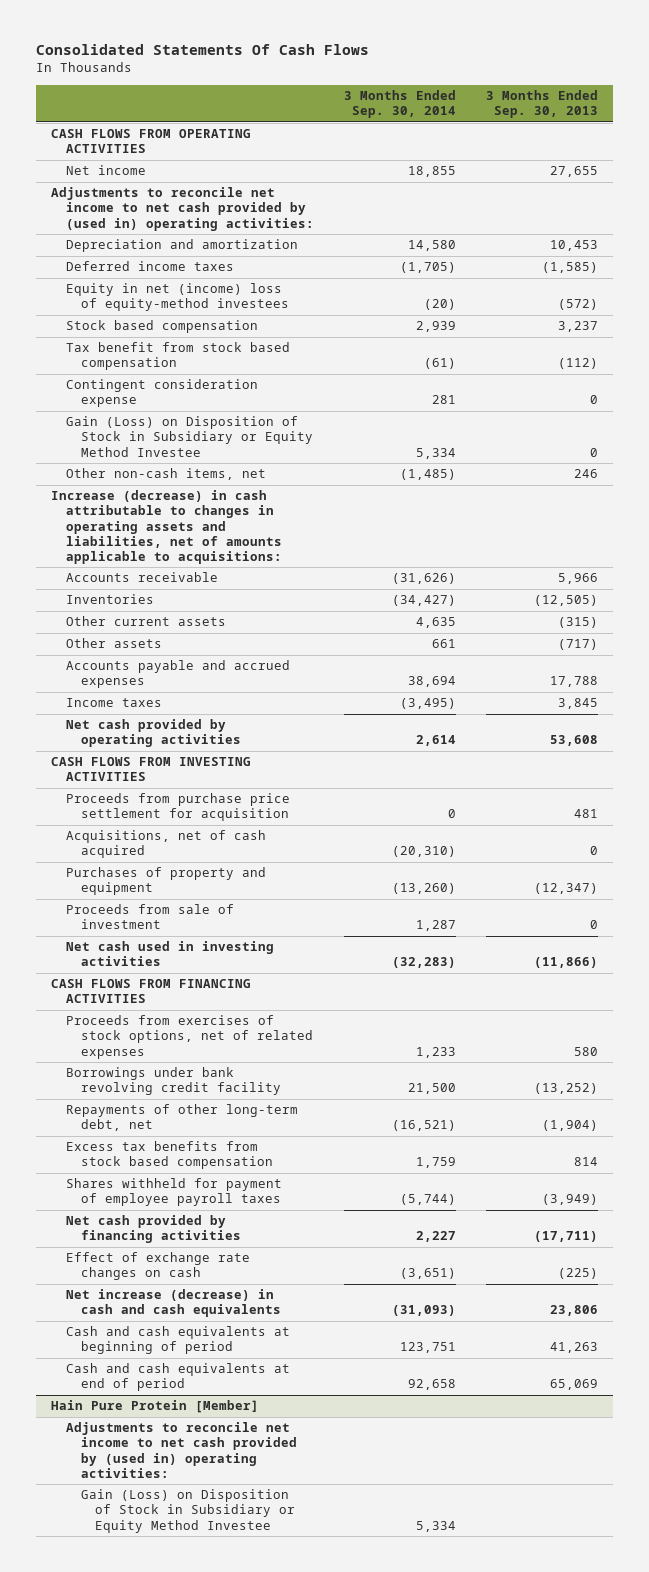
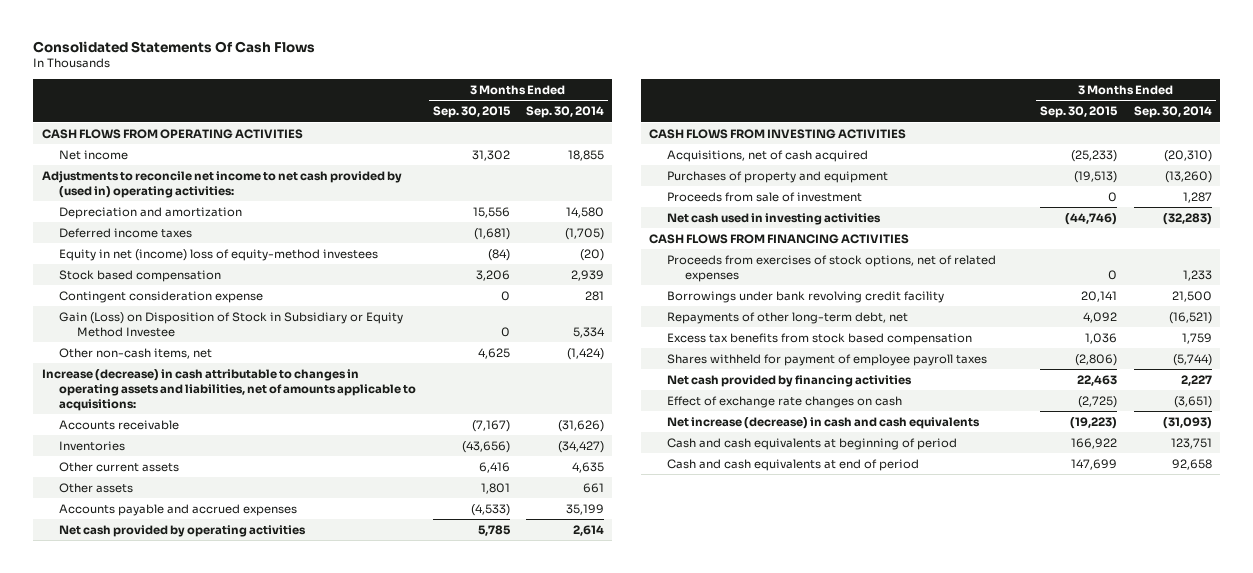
[486,90,599,119] 3 Months Ended Sep. 30, 2013 -> none
none -> [432,106,511,119] Sep. 30, 2015
[65,342,290,371] Tax benefit from stock based compensation -> none
[399,469,456,481] (1,485) -> [566,347,604,360] (1,424)
[65,698,162,708] Income taxes -> none
[407,676,456,688] 38,694 -> [565,503,604,515] 35,199
[65,793,290,822] Proceeds from purchase price settlement for acquisition -> none
[50,1400,259,1414] Hain Pure Protein [Member] -> none
[65,1422,297,1478] Adjustments to reconcile net income to net cash provided by (used in) operating activities: -> none
[80,1489,296,1533] Gain (Loss) on Disposition of Stock in Subsidiary or Equity Method Investee -> none

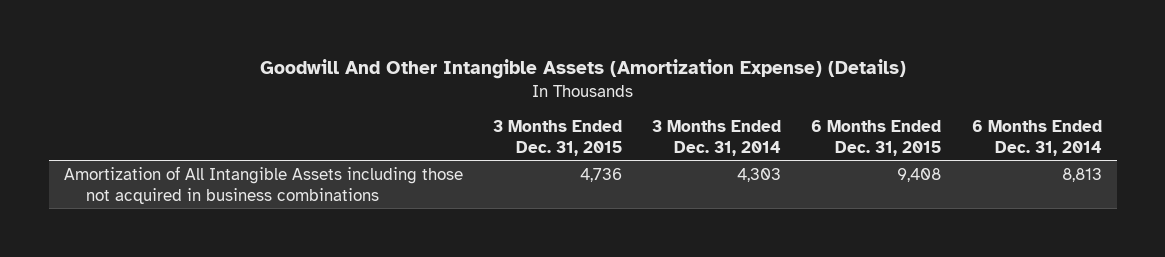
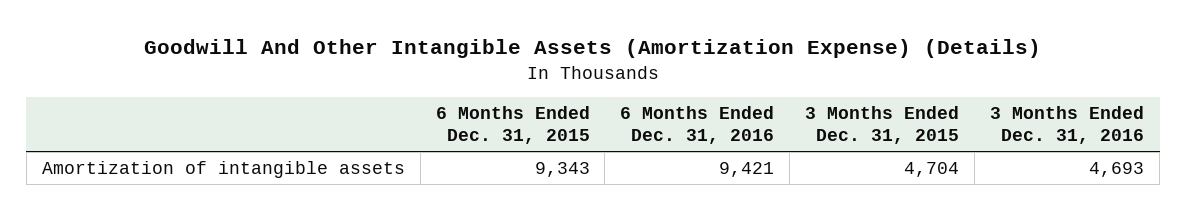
[652,119,782,157] 3 Months Ended Dec. 31, 2014 -> none
[971,119,1102,157] 6 Months Ended Dec. 31, 2014 -> none
none -> [620,106,775,145] 6 Months Ended Dec. 31, 2016
none -> [990,106,1145,145] 3 Months Ended Dec. 31, 2016
[63,165,463,204] Amortization of All Intangible Assets including those not acquired in business combinations -> [41,161,405,179] Amortization of intangible assets
[579,167,622,182] 4,736 -> [904,162,960,178] 4,704
[897,167,942,182] 9,408 -> [534,162,590,178] 9,343

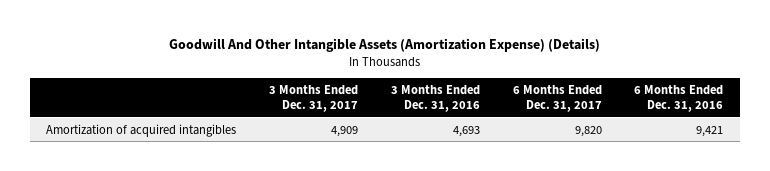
[435,106,590,145] 6 Months Ended Dec. 31, 2015 -> none
[805,106,960,145] 3 Months Ended Dec. 31, 2015 -> none
none -> [269,84,359,113] 3 Months Ended Dec. 31, 2017
none -> [512,84,602,113] 6 Months Ended Dec. 31, 2017
[41,161,405,179] Amortization of intangible assets -> [46,123,237,137] Amortization of acquired intangibles

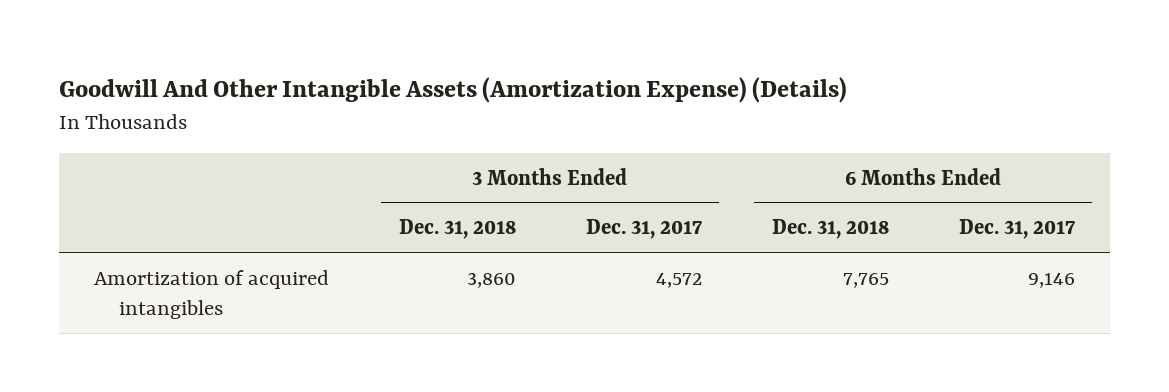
[390,84,480,113] 3 Months Ended Dec. 31, 2016 -> none
[634,84,724,113] 6 Months Ended Dec. 31, 2016 -> none
none -> [398,219,516,240] Dec. 31, 2018
none -> [771,219,889,240] Dec. 31, 2018
[331,125,359,137] 4,909 -> [655,272,702,288] 4,572
[574,125,602,137] 9,820 -> [1027,272,1075,288] 9,146

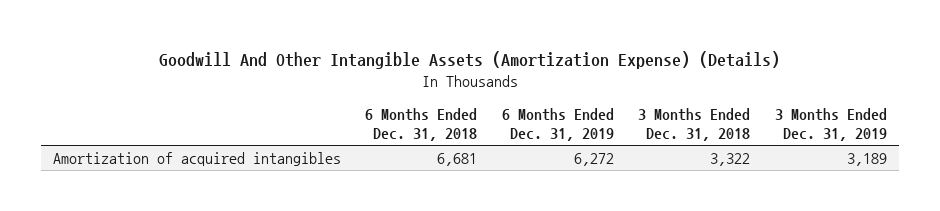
[585,219,702,240] Dec. 31, 2017 -> none
[958,219,1075,240] Dec. 31, 2017 -> none
none -> [501,107,614,142] 6 Months Ended Dec. 31, 2019
none -> [774,107,887,142] 3 Months Ended Dec. 31, 2019
[466,271,516,288] 3,860 -> [710,152,751,166] 3,322
[842,272,889,288] 7,765 -> [437,152,478,166] 6,681

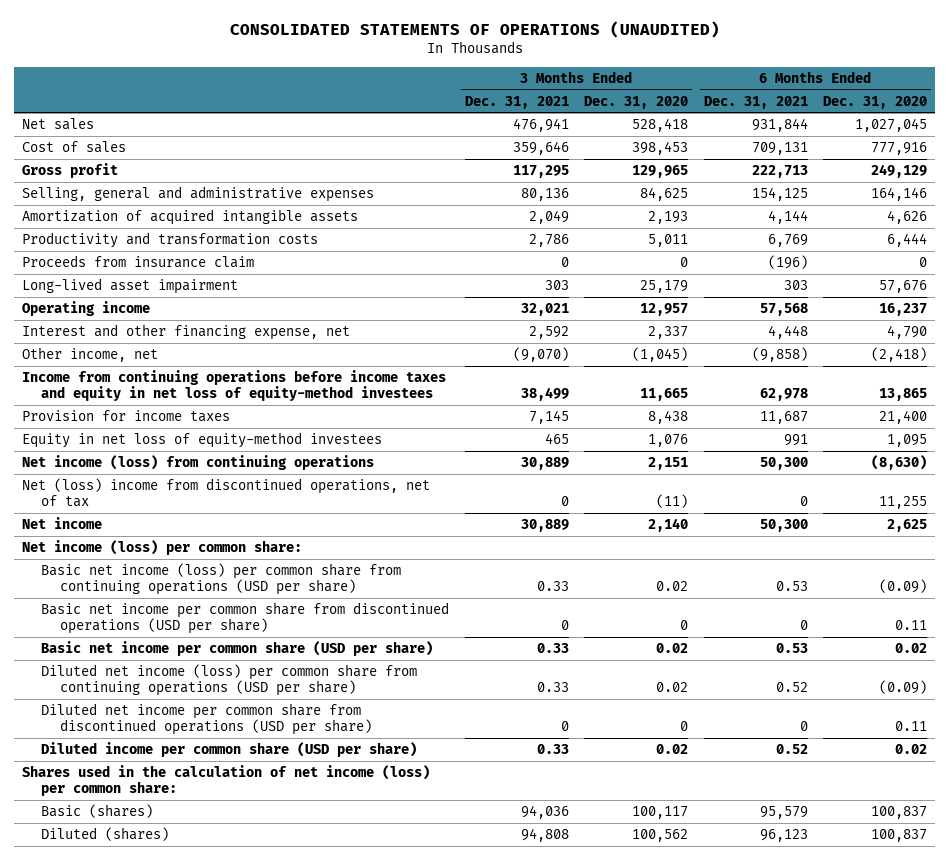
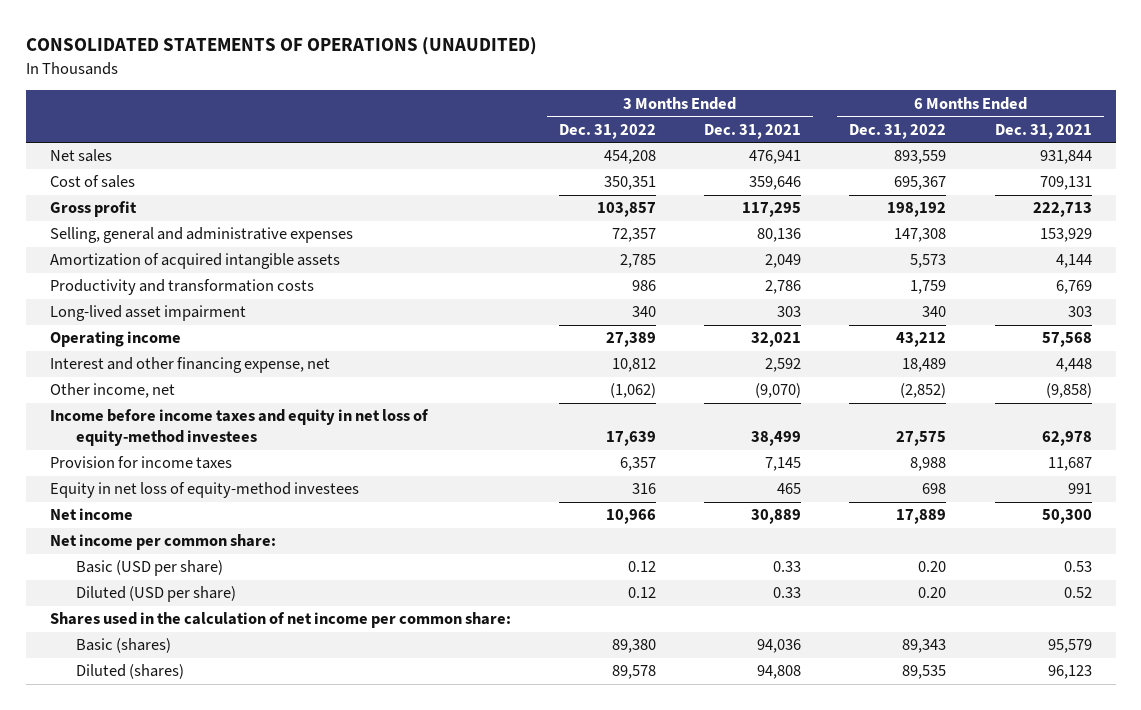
[584,95,689,109] Dec. 31, 2020 -> none
[822,95,927,109] Dec. 31, 2020 -> none
none -> [559,123,657,139] Dec. 31, 2022
none -> [849,123,947,139] Dec. 31, 2022
[751,187,808,202] 154,125 -> [1039,228,1092,243] 153,929
[22,255,255,269] Proceeds from insurance claim -> none
[22,370,447,402] Income from continuing operations before income taxes and equity in net loss of equity-method investees -> [49,409,429,446] Income before income taxes and equity in net loss of equity-method investees
[22,455,375,471] Net income (loss) from continuing operations -> none
[22,478,431,508] Net (loss) income from discontinued operations, net of tax -> none
[41,563,402,596] Basic net income (loss) per common share from continuing operations (USD per share) -> none
[41,602,450,635] Basic net income per common share from discontinued operations (USD per share) -> none
[41,664,418,697] Diluted net income (loss) per common share from continuing operations (USD per share) -> none
[41,703,373,736] Diluted net income per common share from discontinued operations (USD per share) -> none
[22,540,303,556] Net income (loss) per common share: -> [49,534,276,551] Net income per common share:
[41,641,434,657] Basic net income per common share (USD per share) -> [76,560,224,577] Basic (USD per share)
[41,742,418,758] Diluted income per common share (USD per share) -> [76,586,237,603] Diluted (USD per share)
[22,765,431,797] Shares used in the calculation of net income (loss) per common share: -> [49,612,511,629] Shares used in the calculation of net income per common share:

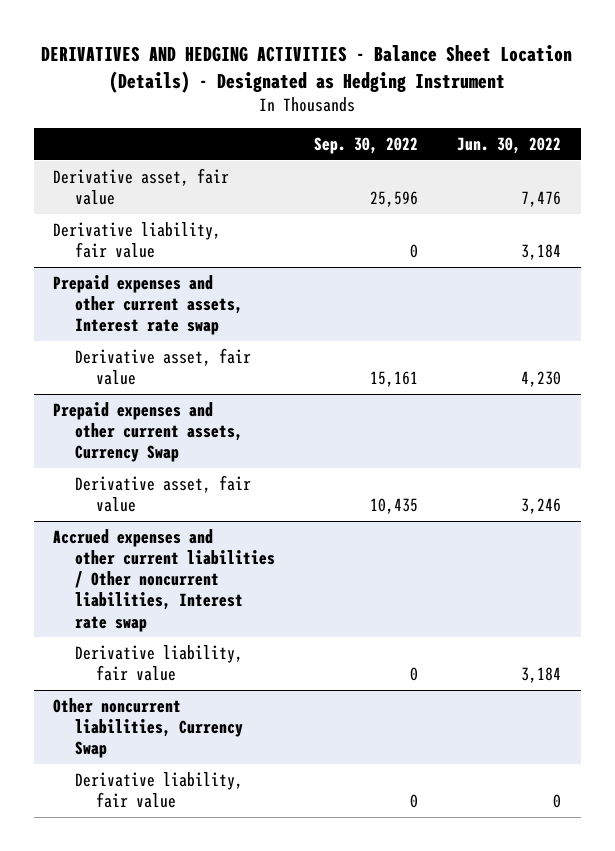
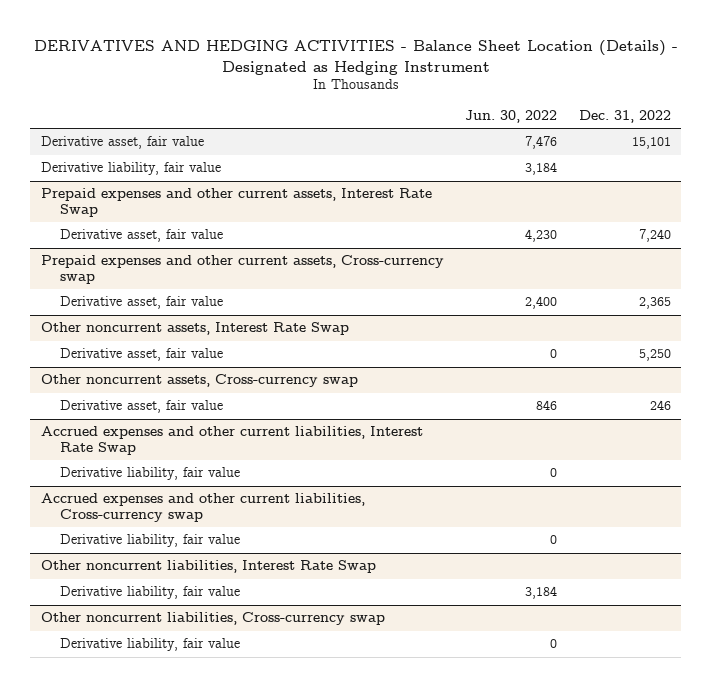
[313,137,418,155] Sep. 30, 2022 -> none
none -> [578,110,671,124] Dec. 31, 2022
[53,274,243,336] Prepaid expenses and other current assets, Interest rate swap -> [41,188,433,218] Prepaid expenses and other current assets, Interest Rate Swap
[53,401,243,463] Prepaid expenses and other current assets, Currency Swap -> [41,255,445,285] Prepaid expenses and other current assets, Cross-currency swap
[521,498,562,515] 3,246 -> [525,296,558,310] 2,400
none -> [41,322,350,336] Other noncurrent assets, Interest Rate Swap
none -> [60,348,224,362] Derivative asset, fair value
none -> [41,374,359,388] Other noncurrent assets, Cross-currency swap
none -> [60,400,224,414] Derivative asset, fair value
[53,528,275,632] Accrued expenses and other current liabilities / Other noncurrent liabilities, Interest rate swap -> [41,426,424,456] Accrued expenses and other current liabilities, Interest Rate Swap
none -> [60,467,241,481] Derivative liability, fair value
none -> [41,493,366,523] Accrued expenses and other current liabilities, Cross-currency swap
none -> [60,534,241,548] Derivative liability, fair value
none -> [41,560,377,574] Other noncurrent liabilities, Interest Rate Swap
[53,697,243,759] Other noncurrent liabilities, Currency Swap -> [41,612,386,626] Other noncurrent liabilities, Cross-currency swap

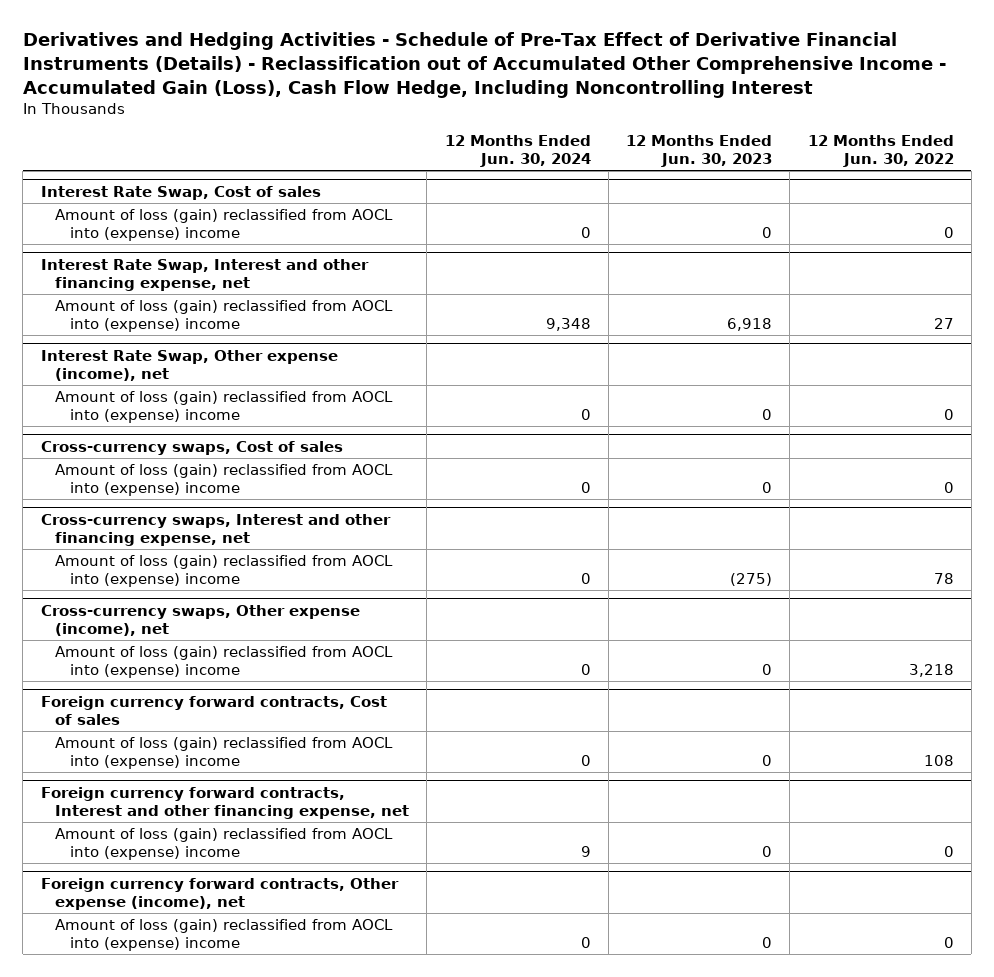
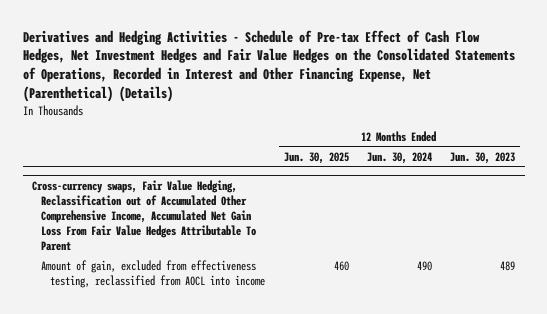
[22,32,946,98] Derivatives and Hedging Activities - Schedule of Pre-Tax Effect of Derivative Financial Instruments (Details) - Reclassification out of Accumulated Other Comprehensive Income - Accumulated Gain (Loss), Cash Flow Hedge, Including Noncontrolling Interest -> [22,29,515,103] Derivatives and Hedging Activities - Schedule of Pre-tax Effect of Cash Flow Hedges, Net Investment Hedges and Fair Value Hedges on the Consolidated Statements of Operations, Recorded in Interest and Other Financing Expense, Net (Parenthetical) (Details)
[807,135,954,168] 12 Months Ended Jun. 30, 2022 -> none
none -> [283,152,349,165] Jun. 30, 2025
[40,186,321,201] Interest Rate Swap, Cost of sales -> none
[40,259,369,291] Interest Rate Swap, Interest and other financing expense, net -> none
[55,300,394,332] Amount of loss (gain) reclassified from AOCL into (expense) income -> none
[40,350,338,381] Interest Rate Swap, Other expense (income), net -> none
[55,391,394,423] Amount of loss (gain) reclassified from AOCL into (expense) income -> none
[40,441,343,456] Cross-currency swaps, Cost of sales -> none
[55,464,394,496] Amount of loss (gain) reclassified from AOCL into (expense) income -> none
[40,514,391,546] Cross-currency swaps, Interest and other financing expense, net -> none
[55,555,394,587] Amount of loss (gain) reclassified from AOCL into (expense) income -> none
[40,605,360,636] Cross-currency swaps, Other expense (income), net -> none
[55,646,394,678] Amount of loss (gain) reclassified from AOCL into (expense) income -> none
[40,696,387,725] Foreign currency forward contracts, Cost of sales -> none
[55,737,394,769] Amount of loss (gain) reclassified from AOCL into (expense) income -> none
[40,787,410,819] Foreign currency forward contracts, Interest and other financing expense, net -> none
[55,828,394,860] Amount of loss (gain) reclassified from AOCL into (expense) income -> none
[40,878,399,910] Foreign currency forward contracts, Other expense (income), net -> none
[55,919,394,951] Amount of loss (gain) reclassified from AOCL into (expense) income -> none
none -> [31,179,256,251] Cross-currency swaps, Fair Value Hedging, Reclassification out of Accumulated Other Comprehensive Income, Accumulated Net Gain Loss From Fair Value Hedges Attributable To Parent
[55,209,394,241] Amount of loss (gain) reclassified from AOCL into (expense) income -> [40,260,266,289] Amount of gain, excluded from effectiveness testing, reclassified from AOCL into income
[580,226,591,238] 0 -> [416,261,432,272] 490
[762,226,773,238] 0 -> [500,261,516,272] 489

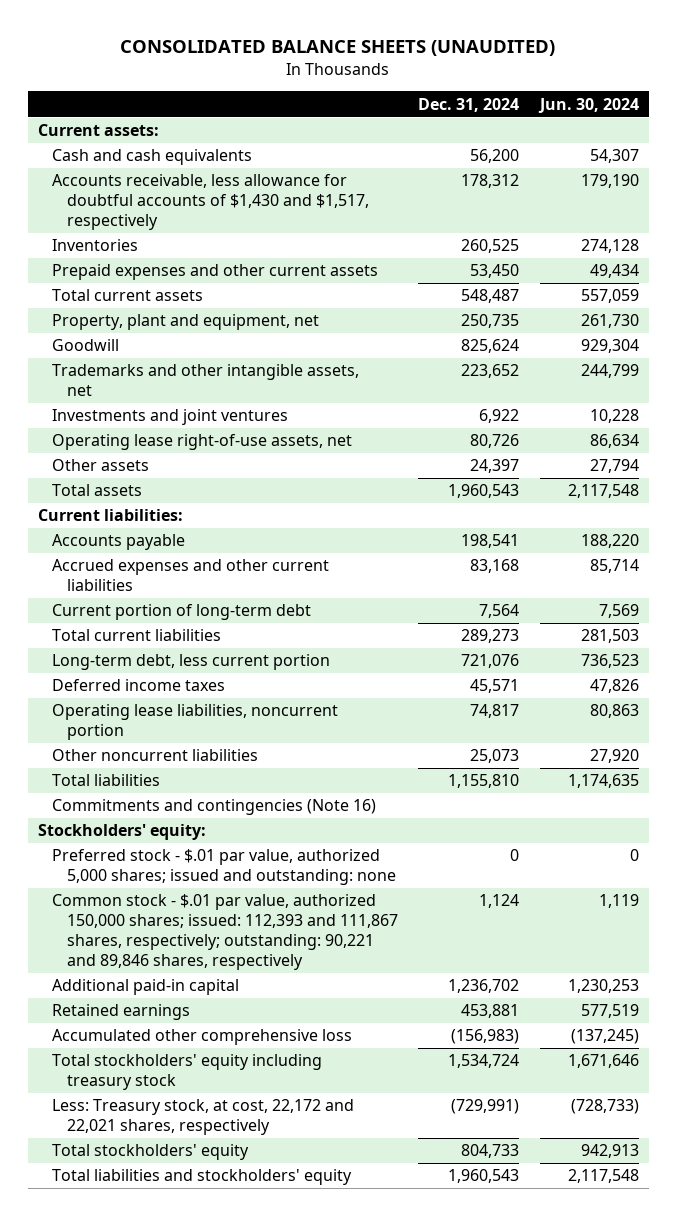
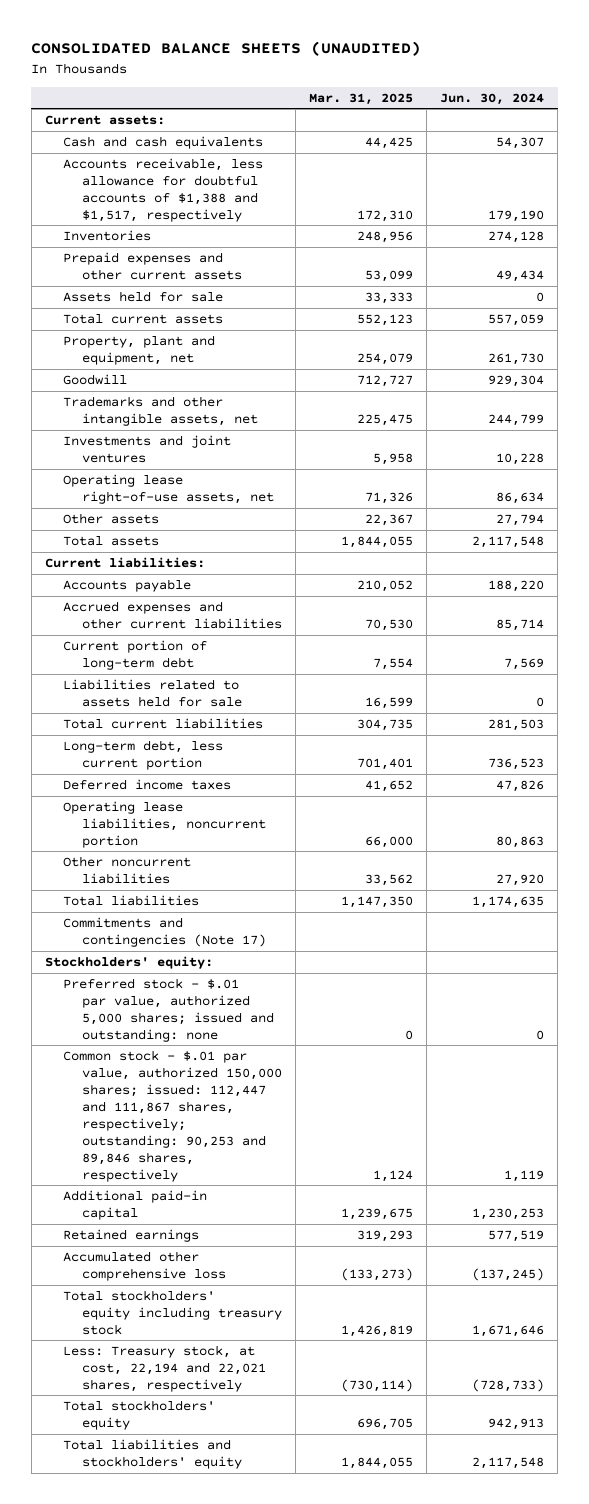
[418,97,520,112] Dec. 31, 2024 -> none
none -> [309,92,414,105] Mar. 31, 2025
[52,174,369,231] Accounts receivable, less allowance for doubtful accounts of $1,430 and $1,517, respectively -> [63,157,264,222] Accounts receivable, less allowance for doubtful accounts of $1,388 and $1,517, respectively
none -> [63,290,224,302] Assets held for sale
none -> [63,678,243,707] Liabilities related to assets held for sale
[52,799,377,816] Commitments and contingencies (Note 16) -> [63,916,267,947] Commitments and contingencies (Note 17)
[52,894,398,971] Common stock - $.01 par value, authorized 150,000 shares; issued: 112,393 and 111,867 shares, respectively; outstanding: 90,221 and 89,846 shares, respectively -> [63,1049,283,1182] Common stock - $.01 par value, authorized 150,000 shares; issued: 112,447 and 111,867 shares, respectively; outstanding: 90,253 and 89,846 shares, respectively
[52,1099,355,1136] Less: Treasury stock, at cost, 22,172 and 22,021 shares, respectively -> [63,1344,267,1392] Less: Treasury stock, at cost, 22,194 and 22,021 shares, respectively

